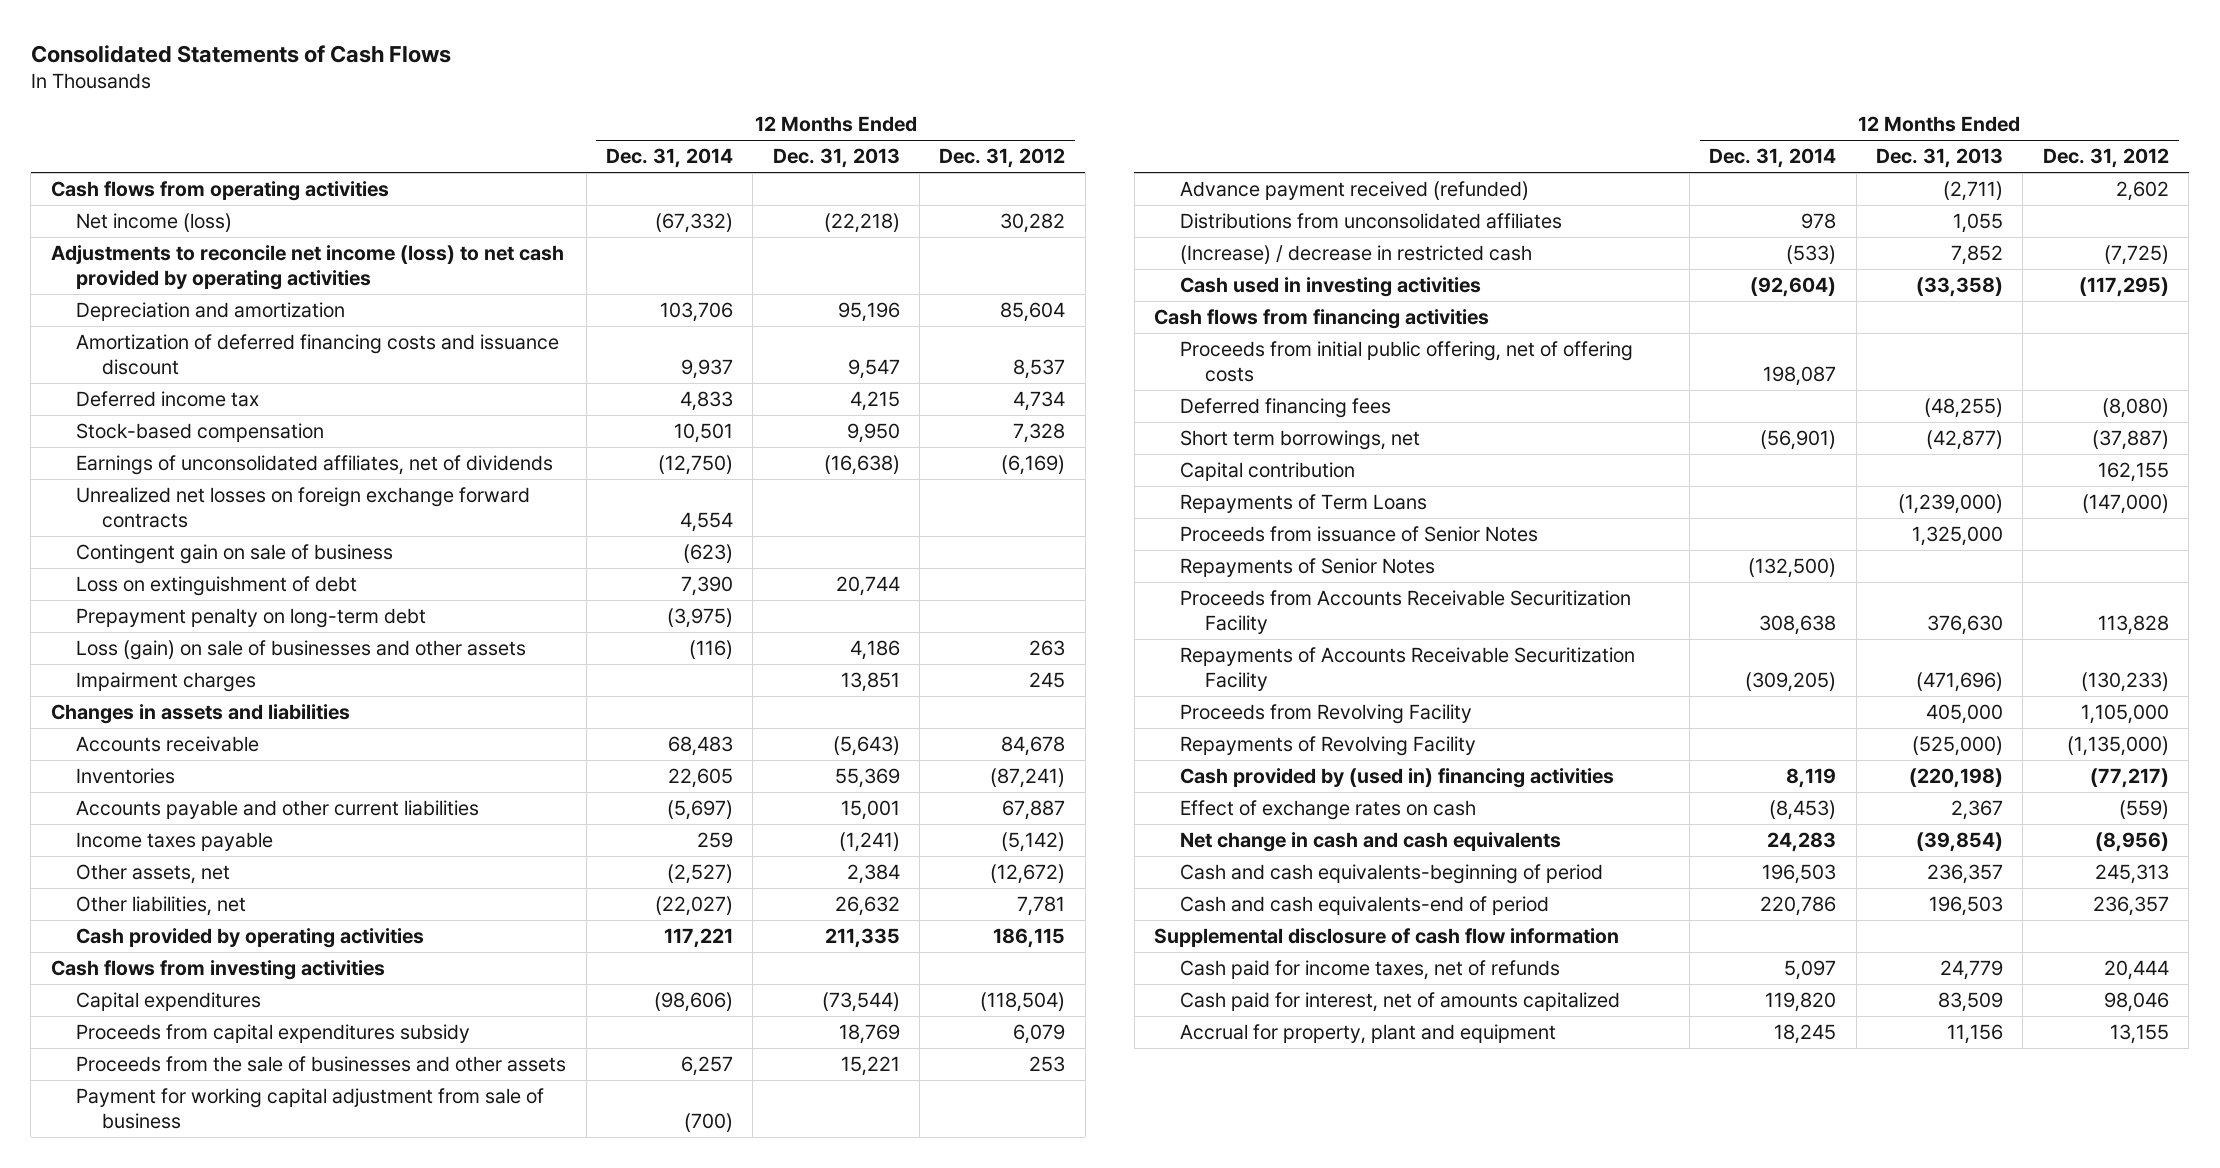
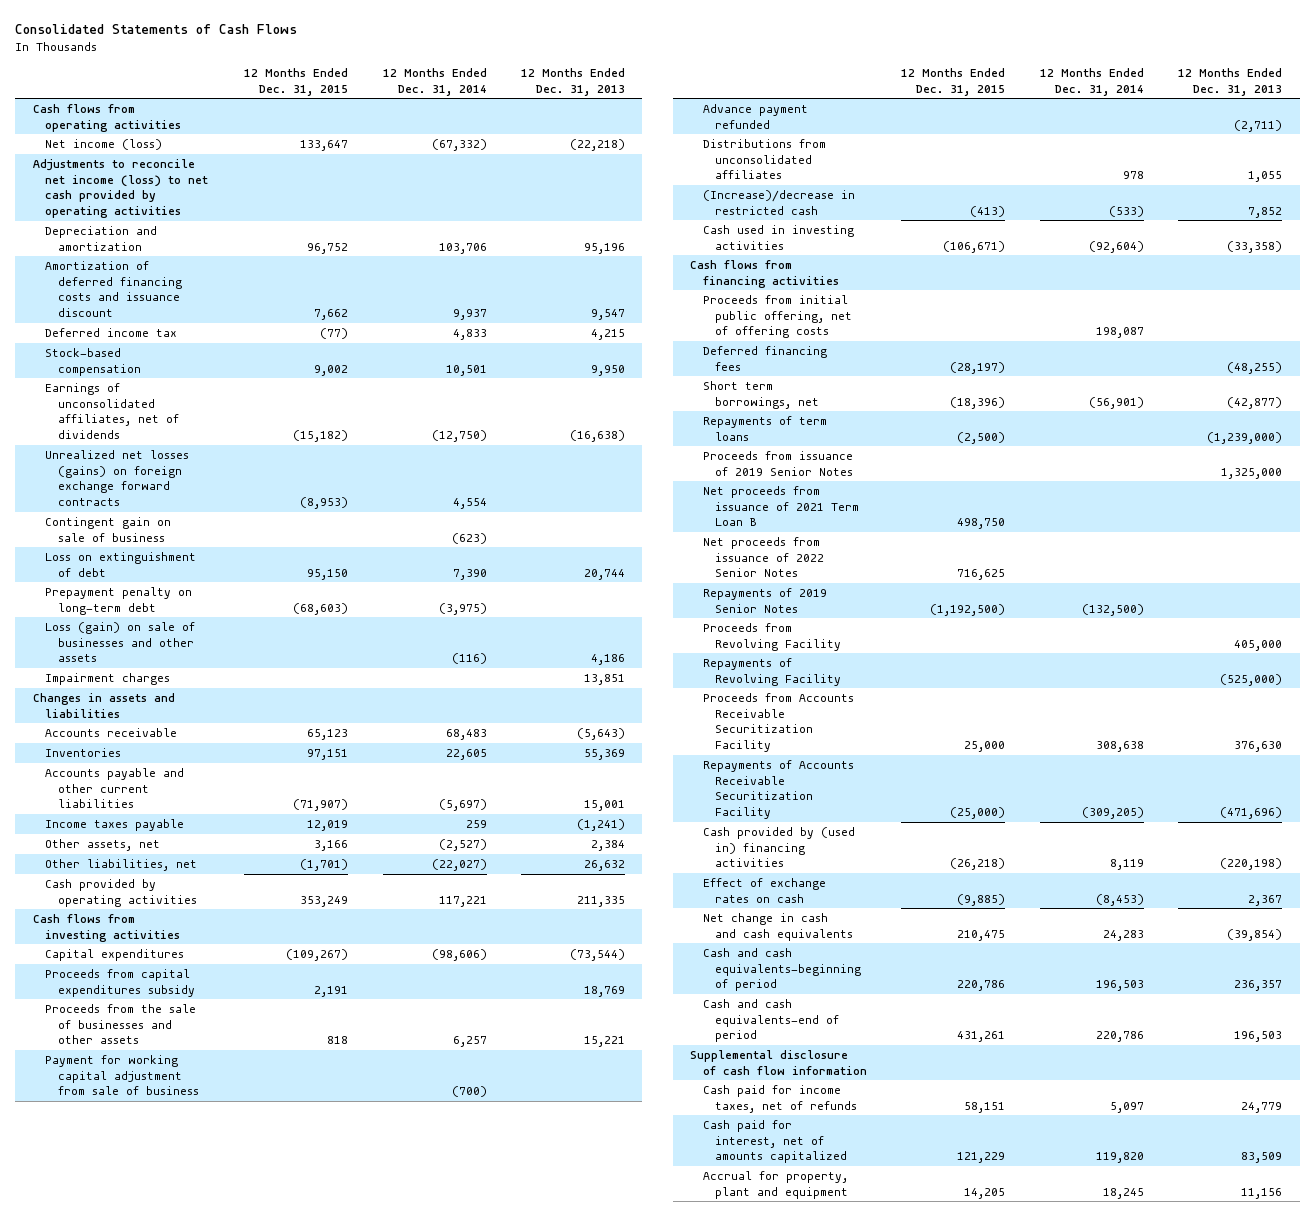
[939,148,1066,169] Dec. 31, 2012 -> none
none -> [243,67,348,96] 12 Months Ended Dec. 31, 2015
[76,487,531,528] Unrealized net losses on foreign exchange forward contracts -> [45,450,190,507] Unrealized net losses (gains) on foreign exchange forward contracts
[1179,181,1529,201] Advance payment received (refunded) -> [702,104,808,129] Advance payment refunded
[1179,245,1532,265] (Increase) / decrease in restricted cash -> [702,190,855,215] (Increase)/decrease in restricted cash
[1179,462,1355,482] Capital contribution -> none
[1179,494,1427,514] Repayments of Term Loans -> [702,416,827,441] Repayments of term loans
[1179,526,1538,543] Proceeds from issuance of Senior Notes -> [702,451,854,476] Proceeds from issuance of 2019 Senior Notes
none -> [702,486,860,527] Net proceeds from issuance of 2021 Term Loan B
none -> [702,537,825,578] Net proceeds from issuance of 2022 Senior Notes
[1179,558,1435,578] Repayments of Senior Notes -> [702,588,827,613] Repayments of 2019 Senior Notes
[1179,590,1631,634] Proceeds from Accounts Receivable Securitization Facility -> [702,693,854,753] Proceeds from Accounts Receivable Securitization Facility
[1179,647,1635,691] Repayments of Accounts Receivable Securitization Facility -> [702,760,854,820] Repayments of Accounts Receivable Securitization Facility

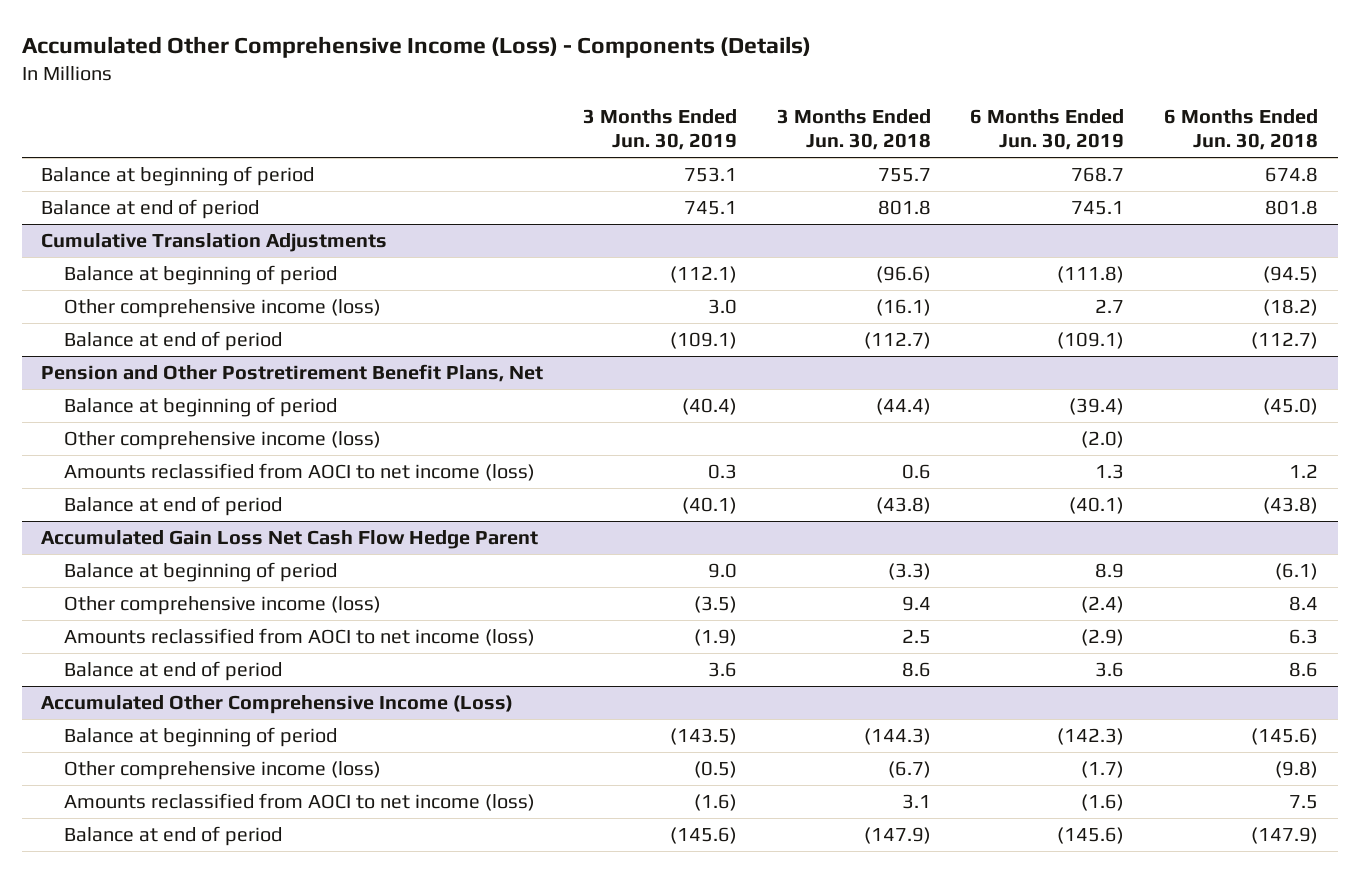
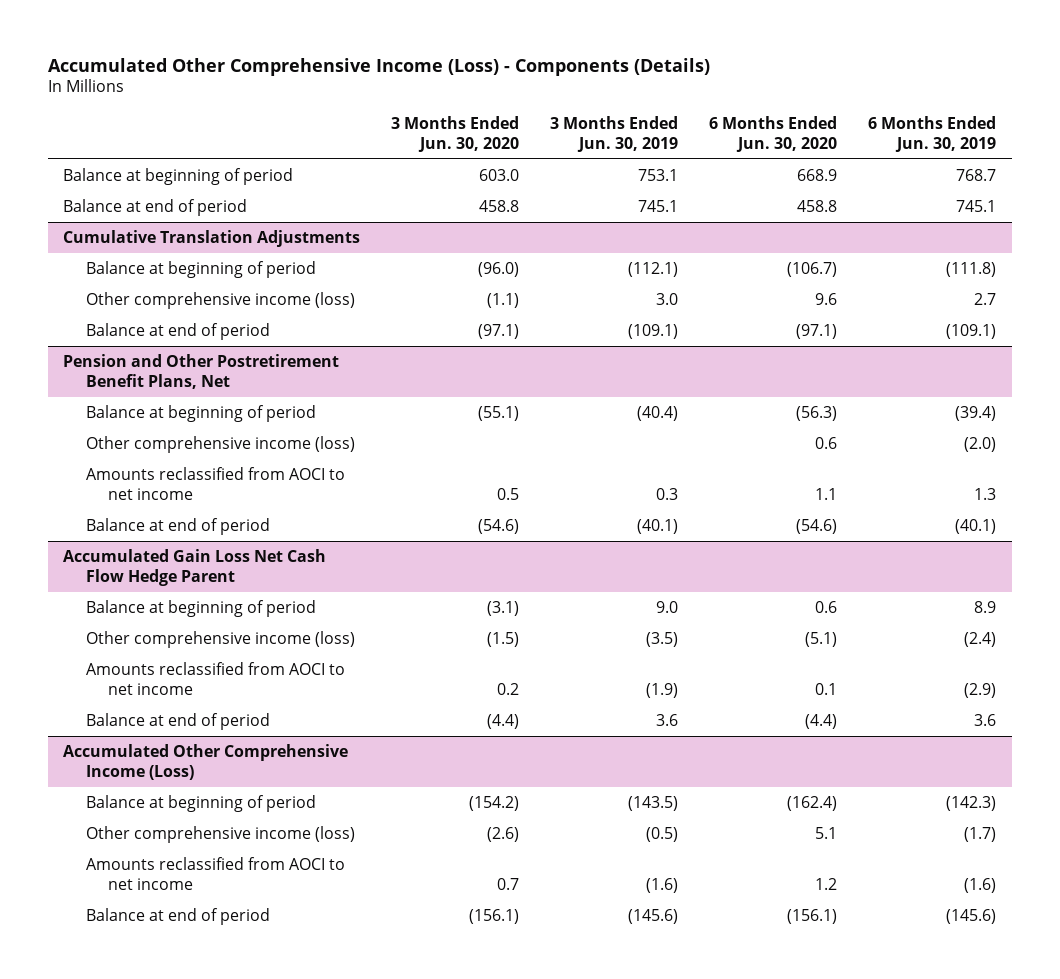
[776,108,931,151] 3 Months Ended Jun. 30, 2018 -> none
[1164,108,1319,151] 6 Months Ended Jun. 30, 2018 -> none
none -> [391,115,520,152] 3 Months Ended Jun. 30, 2020
none -> [709,115,838,152] 6 Months Ended Jun. 30, 2020
[64,463,536,482] Amounts reclassified from AOCI to net income (loss) -> [85,466,345,500] Amounts reclassified from AOCI to net income
[64,628,536,647] Amounts reclassified from AOCI to net income (loss) -> [85,661,345,695] Amounts reclassified from AOCI to net income
[64,793,536,812] Amounts reclassified from AOCI to net income (loss) -> [85,856,345,890] Amounts reclassified from AOCI to net income

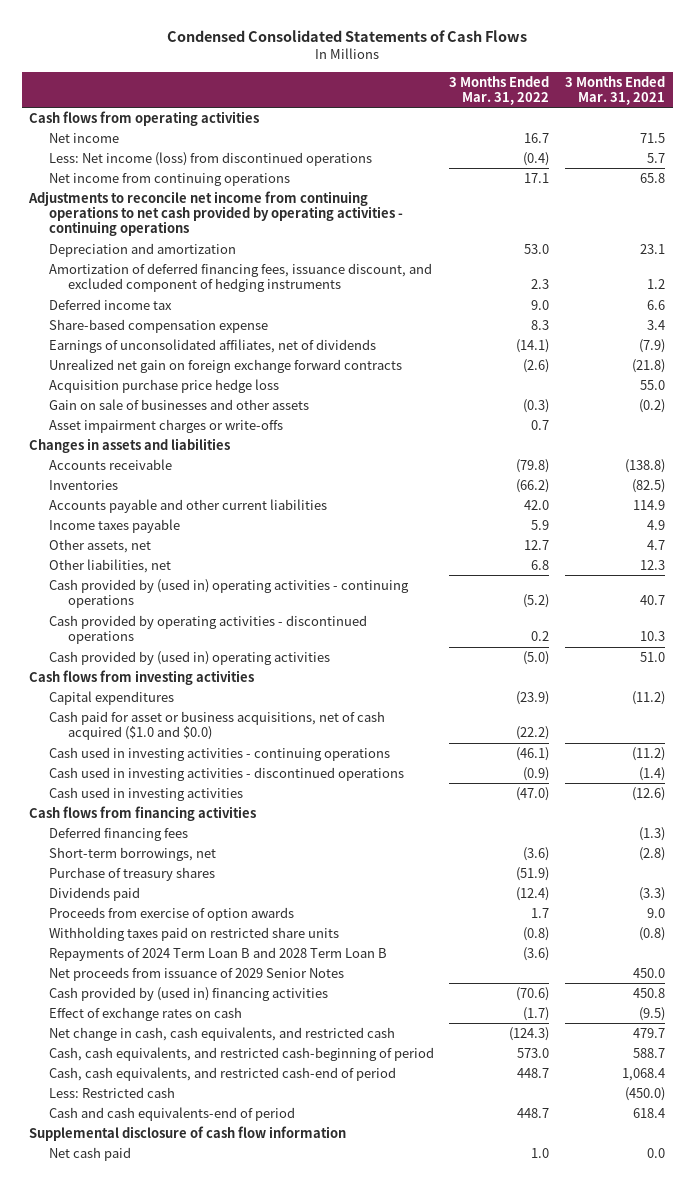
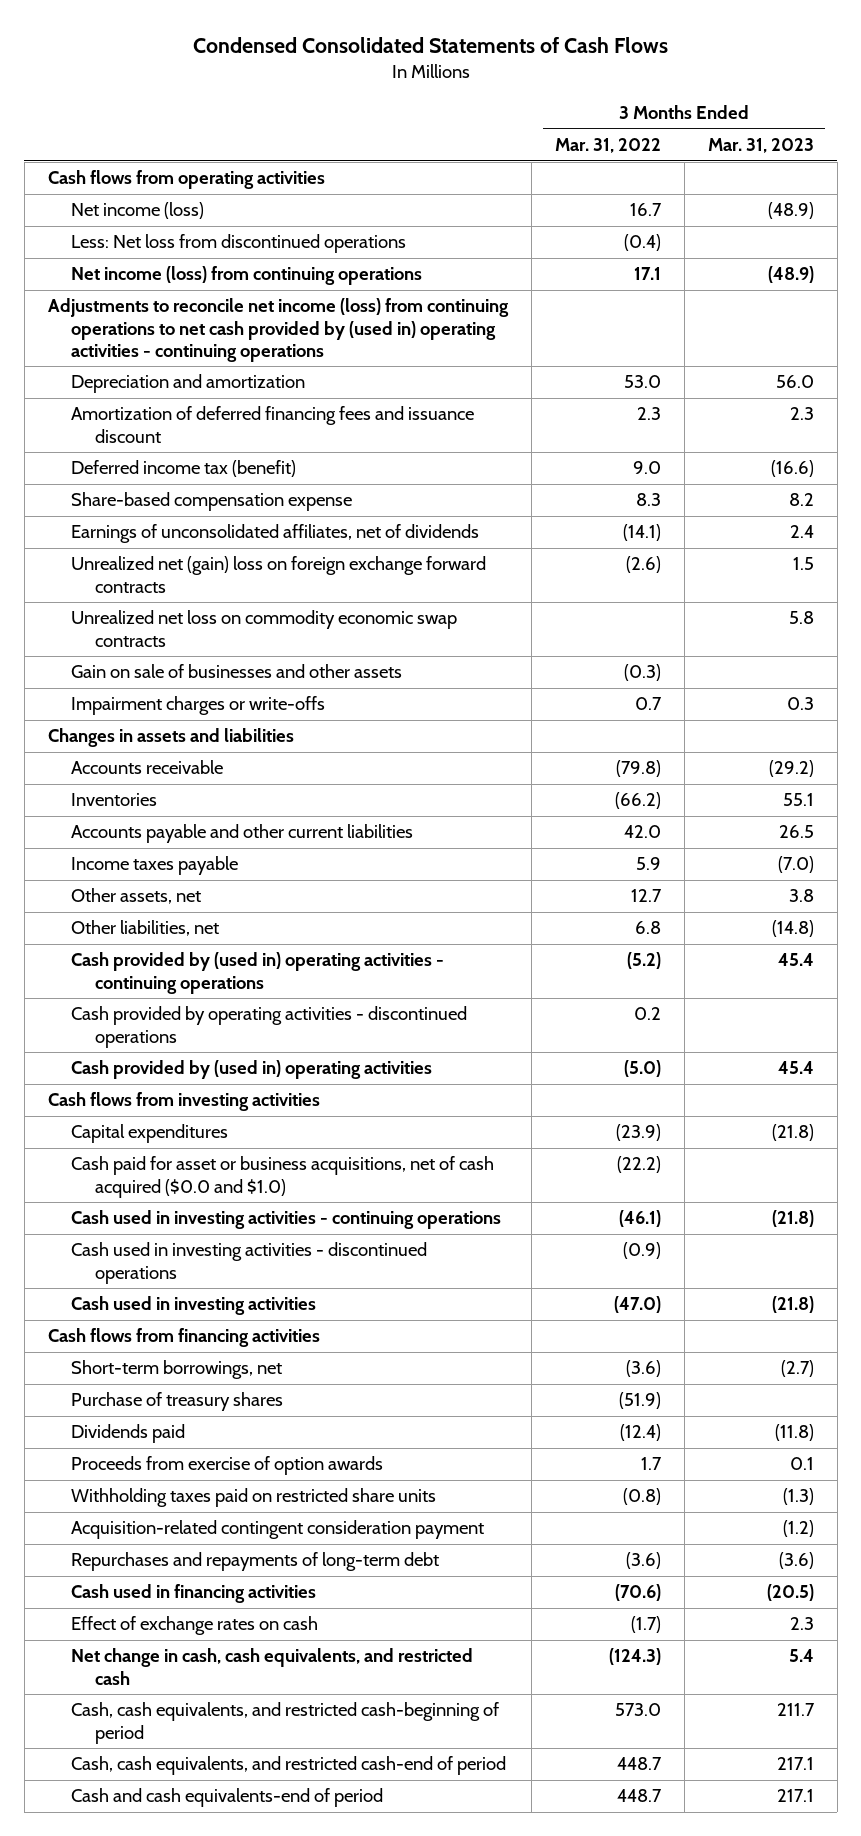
[564,75,665,105] 3 Months Ended Mar. 31, 2021 -> none
none -> [707,138,814,154] Mar. 31, 2023
[48,132,119,143] Net income -> [71,202,205,220] Net income (loss)
[48,151,372,166] Less: Net income (loss) from discontinued operations -> [71,234,407,254] Less: Net loss from discontinued operations
[48,172,290,186] Net income from continuing operations -> [71,266,423,286] Net income (loss) from continuing operations
[28,190,403,237] Adjustments to reconcile net income from continuing operations to net cash provided by operating activities - continuing operations -> [47,298,509,362] Adjustments to reconcile net income (loss) from continuing operations to net cash provided by (used in) operating activities - continuing operations
[48,262,432,293] Amortization of deferred financing fees, issuance discount, and excluded component of hedging instruments -> [71,406,475,443] Amortization of deferred financing fees and issuance discount
[48,298,172,310] Deferred income tax -> [71,460,297,478] Deferred income tax (benefit)
[48,378,279,393] Acquisition purchase price hedge loss -> none
[48,358,402,373] Unrealized net gain on foreign exchange forward contracts -> [71,556,487,593] Unrealized net (gain) loss on foreign exchange forward contracts
none -> [71,610,458,647] Unrealized net loss on commodity economic swap contracts
[48,418,283,433] Asset impairment charges or write-offs -> [71,696,326,716] Impairment charges or write-offs
[48,710,385,741] Cash paid for asset or business acquisitions, net of cash acquired ($1.0 and $0.0) -> [71,1156,495,1198] Cash paid for asset or business acquisitions, net of cash acquired ($0.0 and $1.0)
[48,826,188,841] Deferred financing fees -> none
[48,966,344,981] Net proceeds from issuance of 2029 Senior Notes -> none
none -> [71,1520,485,1540] Acquisition-related contingent consideration payment
[48,946,387,961] Repayments of 2024 Term Loan B and 2028 Term Loan B -> [71,1552,440,1572] Repurchases and repayments of long-term debt
[48,986,328,1001] Cash provided by (used in) financing activities -> [71,1584,317,1604] Cash used in financing activities
[48,1086,175,1098] Less: Restricted cash -> none
[29,1125,347,1141] Supplemental disclosure of cash flow information -> none
[48,1146,131,1161] Net cash paid -> none

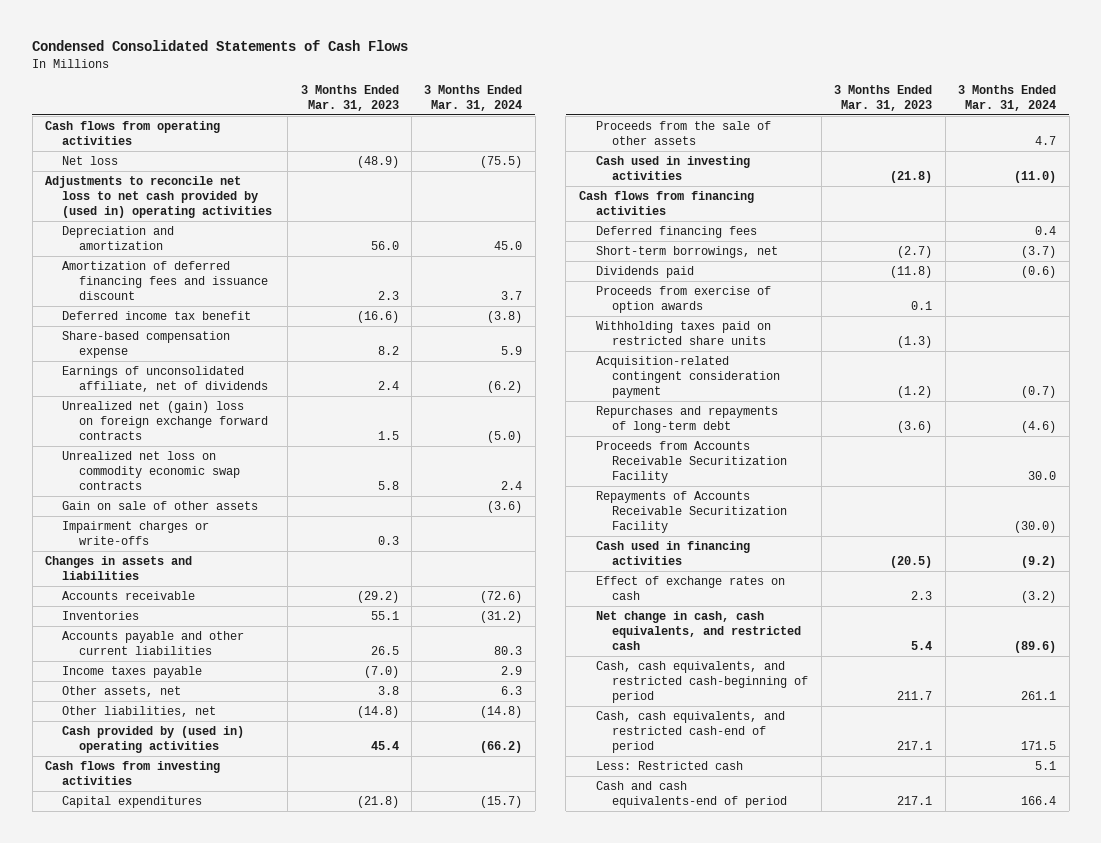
[554,138,661,154] Mar. 31, 2022 -> none
none -> [424,84,523,111] 3 Months Ended Mar. 31, 2024
[71,234,407,254] Less: Net loss from discontinued operations -> none
[71,266,423,286] Net income (loss) from continuing operations -> none
[71,202,205,220] Net income (loss) -> [61,155,118,165] Net loss
[47,298,509,362] Adjustments to reconcile net income (loss) from continuing operations to net cash provided by (used in) operating activities - continuing operations -> [45,175,272,219] Adjustments to reconcile net loss to net cash provided by (used in) operating activities
[71,460,297,478] Deferred income tax (benefit) -> [61,310,251,320] Deferred income tax benefit
[71,524,480,544] Earnings of unconsolidated affiliates, net of dividends -> [61,365,268,393] Earnings of unconsolidated affiliate, net of dividends
[71,664,403,679] Gain on sale of businesses and other assets -> [61,500,258,510] Gain on sale of other assets
[71,952,445,994] Cash provided by (used in) operating activities - continuing operations -> none
[71,1006,468,1048] Cash provided by operating activities - discontinued operations -> none
[71,1156,495,1198] Cash paid for asset or business acquisitions, net of cash acquired ($0.0 and $1.0) -> none
[71,1210,502,1230] Cash used in investing activities - continuing operations -> none
[71,1242,428,1284] Cash used in investing activities - discontinued operations -> none
none -> [595,120,771,146] Proceeds from the sale of other assets
none -> [595,225,757,238] Deferred financing fees
[71,1392,284,1412] Purchase of treasury shares -> none
none -> [595,440,788,484] Proceeds from Accounts Receivable Securitization Facility
none -> [595,490,788,534] Repayments of Accounts Receivable Securitization Facility
none -> [595,760,743,770] Less: Restricted cash

